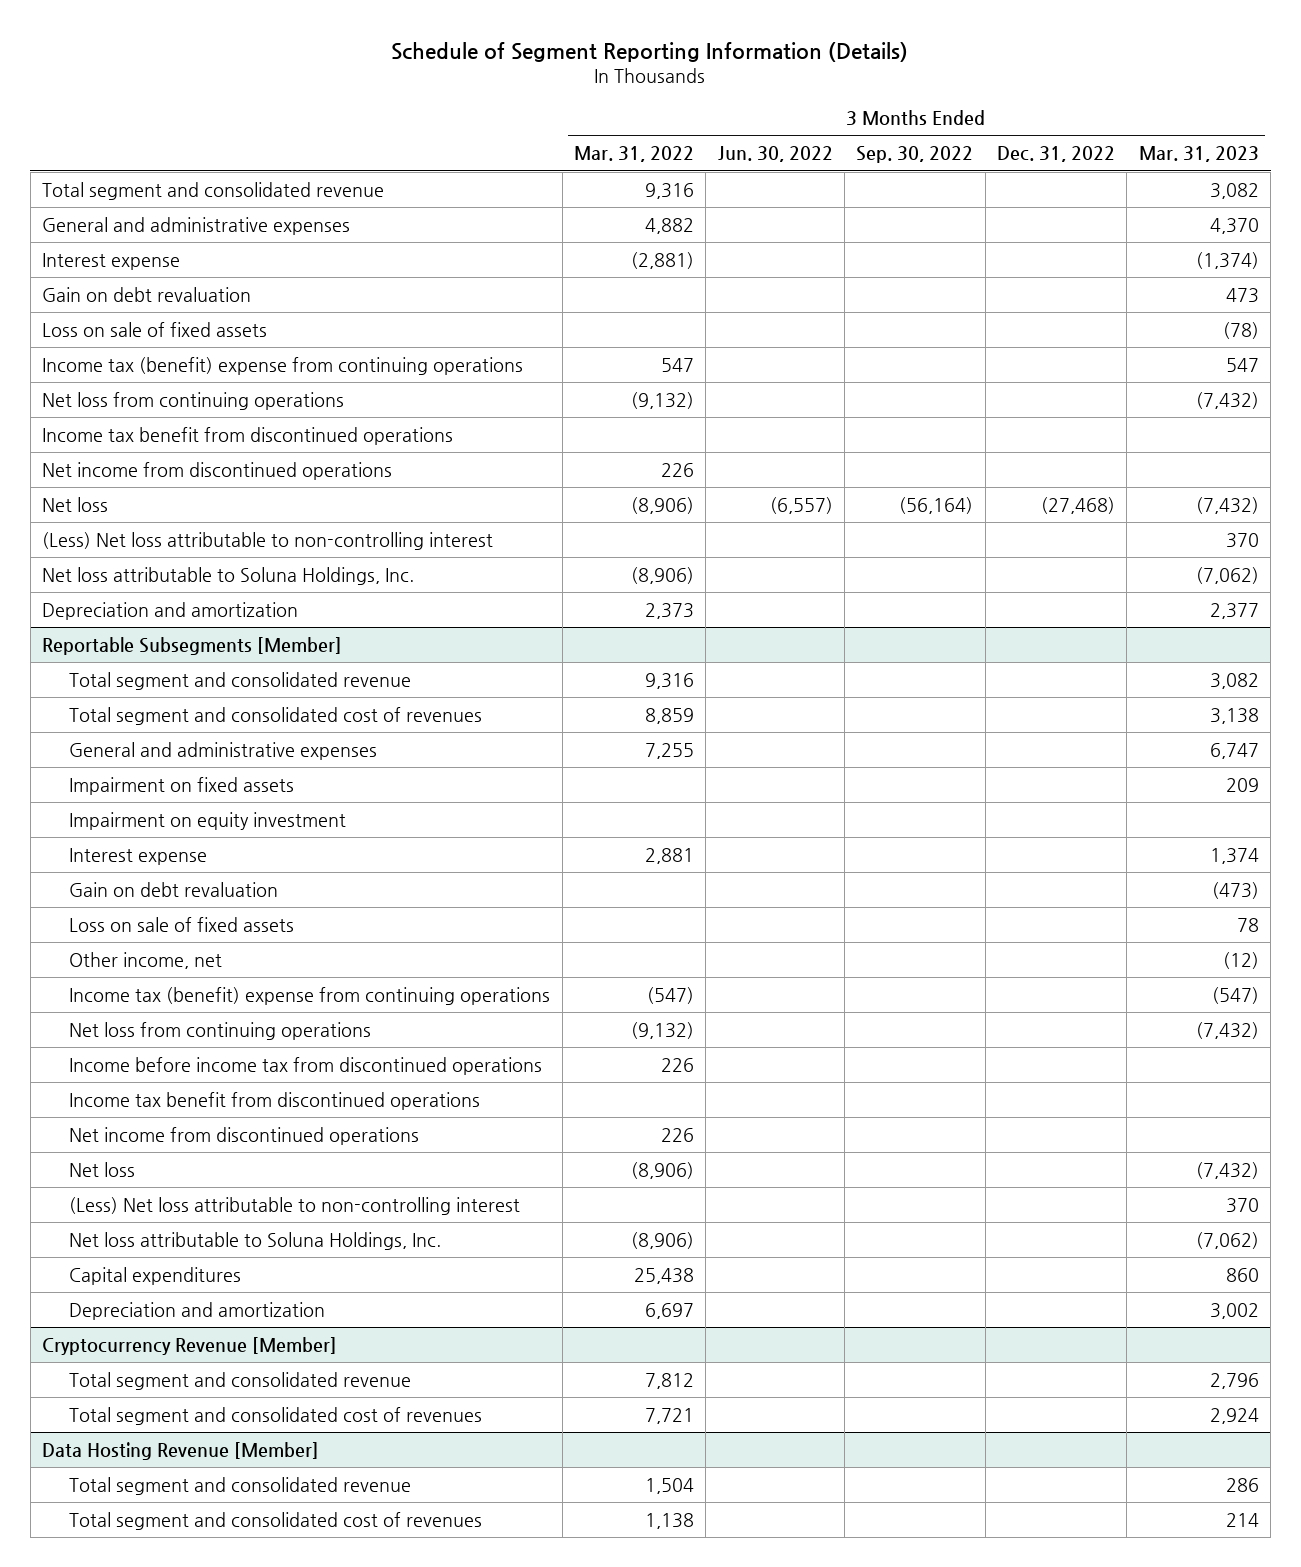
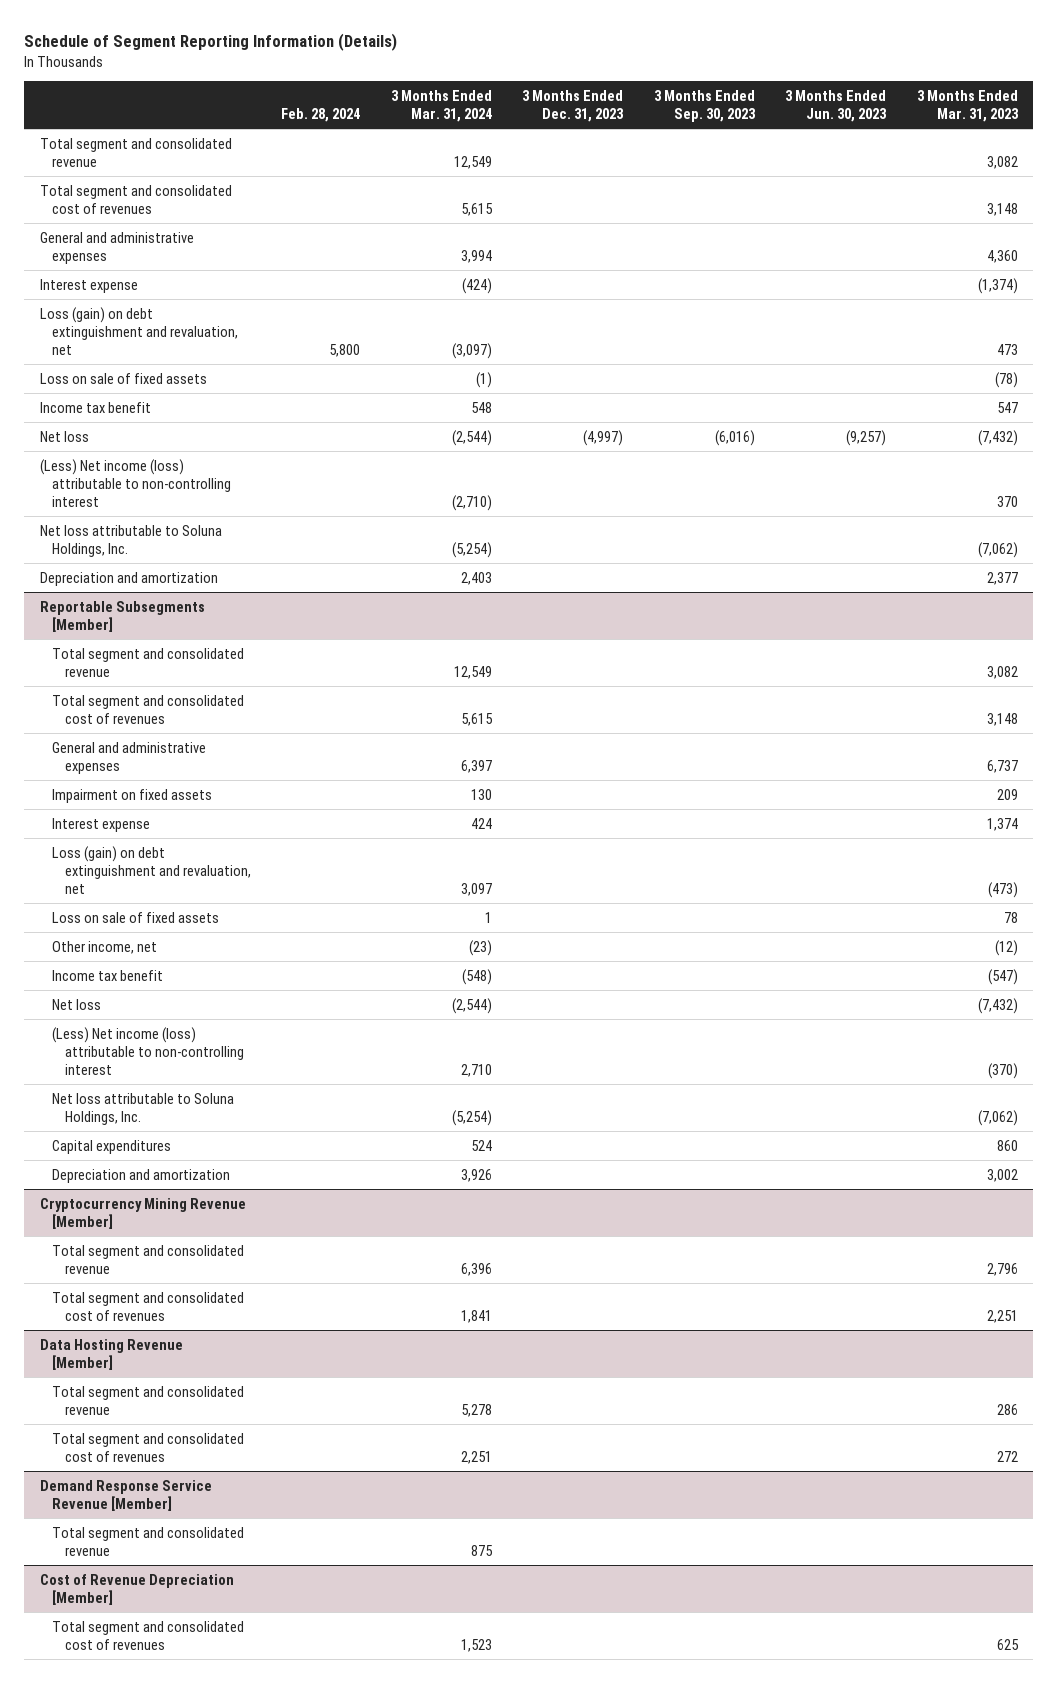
[574,146,695,163] Mar. 31, 2022 -> none
[717,146,833,163] Jun. 30, 2022 -> none
[856,146,974,164] Sep. 30, 2022 -> none
[997,146,1116,163] Dec. 31, 2022 -> none
none -> [281,107,361,122] Feb. 28, 2024
none -> [390,89,492,122] 3 Months Ended Mar. 31, 2024
none -> [522,89,625,122] 3 Months Ended Dec. 31, 2023
none -> [653,89,756,122] 3 Months Ended Sep. 30, 2023
none -> [785,89,888,122] 3 Months Ended Jun. 30, 2023
none -> [39,184,232,214] Total segment and consolidated cost of revenues
[1209,217,1259,234] 4,370 -> [986,249,1018,263] 4,360
[42,286,252,302] Gain on debt revaluation -> [39,306,239,356] Loss (gain) on debt extinguishment and revaluation, net
[42,391,345,410] Net loss from continuing operations -> none
[42,426,454,445] Income tax benefit from discontinued operations -> none
[42,461,393,480] Net income from discontinued operations -> none
[42,356,524,375] Income tax (benefit) expense from continuing operations -> [39,401,151,413] Income tax benefit
[42,531,494,550] (Less) Net loss attributable to non-controlling interest -> [39,458,232,508] (Less) Net income (loss) attributable to non-controlling interest
[1209,707,1259,724] 3,138 -> [986,712,1018,726] 3,148
[1209,742,1259,759] 6,747 -> [986,759,1018,773] 6,737
[69,811,347,830] Impairment on equity investment -> none
[69,881,279,897] Gain on debt revaluation -> [52,845,251,895] Loss (gain) on debt extinguishment and revaluation, net
[69,1021,372,1040] Net loss from continuing operations -> none
[69,1056,543,1075] Income before income tax from discontinued operations -> none
[69,1091,481,1110] Income tax benefit from discontinued operations -> none
[69,1126,420,1145] Net income from discontinued operations -> none
[69,986,551,1005] Income tax (benefit) expense from continuing operations -> [52,969,164,981] Income tax benefit
[69,1196,521,1215] (Less) Net loss attributable to non-controlling interest -> [52,1026,244,1076] (Less) Net income (loss) attributable to non-controlling interest
[1225,1197,1259,1213] 370 -> [987,1063,1018,1080] (370)
[42,1336,338,1355] Cryptocurrency Revenue [Member] -> [39,1197,246,1229] Cryptocurrency Mining Revenue [Member]
[1209,1407,1259,1424] 2,924 -> [986,1309,1018,1323] 2,251
[1225,1512,1259,1527] 214 -> [996,1450,1018,1462] 272
none -> [39,1479,212,1511] Demand Response Service Revenue [Member]
none -> [52,1526,245,1556] Total segment and consolidated revenue
none -> [39,1573,234,1605] Cost of Revenue Depreciation [Member]
none -> [52,1620,245,1650] Total segment and consolidated cost of revenues

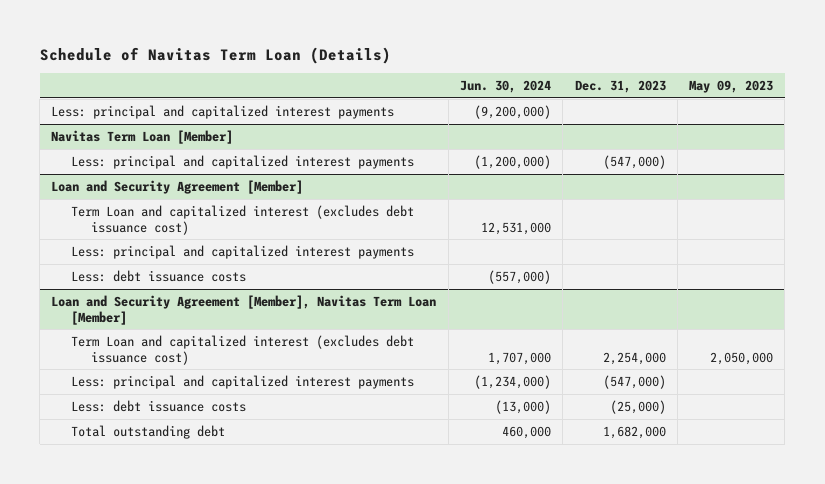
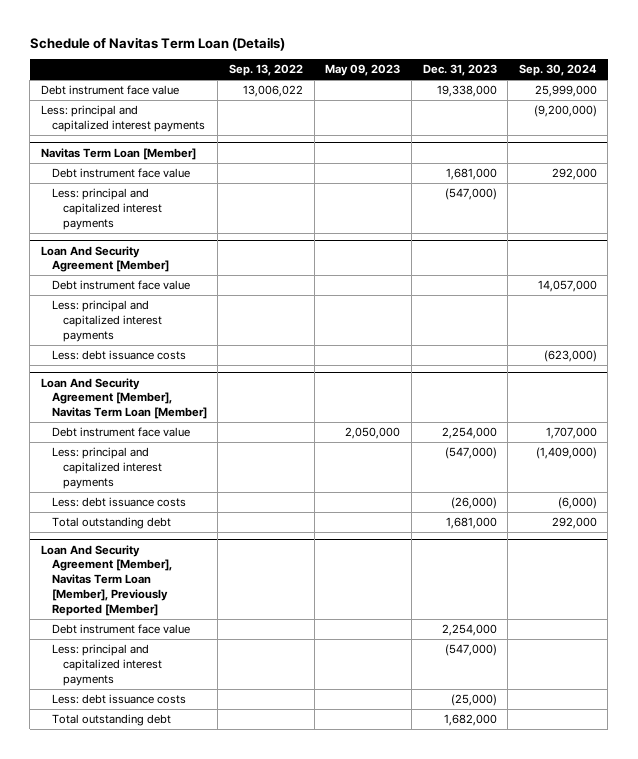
[460,80,552,94] Jun. 30, 2024 -> none
none -> [228,64,303,77] Sep. 13, 2022
none -> [518,64,597,77] Sep. 30, 2024
none -> [40,85,179,96] Debt instrument face value
none -> [51,168,190,179] Debt instrument face value
[51,179,304,194] Loan and Security Agreement [Member] -> [40,245,169,273] Loan And Security Agreement [Member]
[71,204,415,235] Term Loan and capitalized interest (excludes debt issuance cost) -> [51,280,190,291] Debt instrument face value
[51,294,437,325] Loan and Security Agreement [Member], Navitas Term Loan [Member] -> [40,377,207,420] Loan And Security Agreement [Member], Navitas Term Loan [Member]
[71,334,415,365] Term Loan and capitalized interest (excludes debt issuance cost) -> [51,427,190,438] Debt instrument face value
none -> [51,497,186,508] Less: debt issuance costs
none -> [51,517,171,530] Total outstanding debt
none -> [40,544,172,617] Loan And Security Agreement [Member], Navitas Term Loan [Member], Previously Reported [Member]
none -> [51,624,190,635] Debt instrument face value
none -> [51,644,162,686] Less: principal and capitalized interest payments

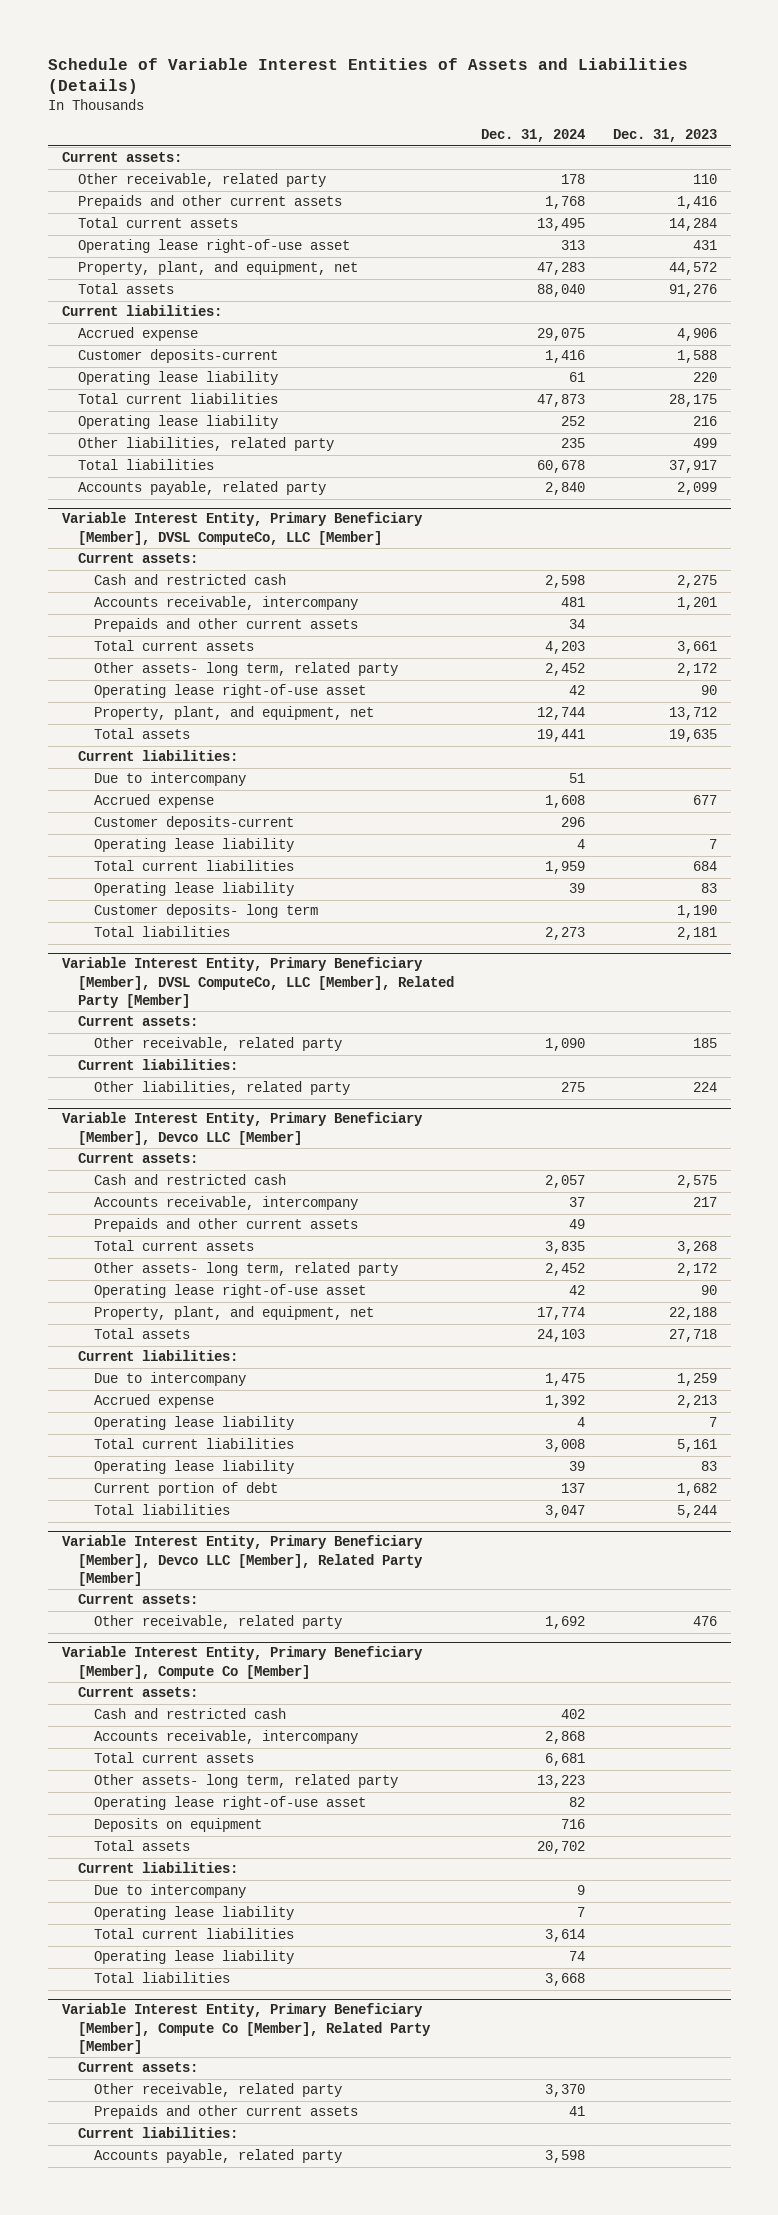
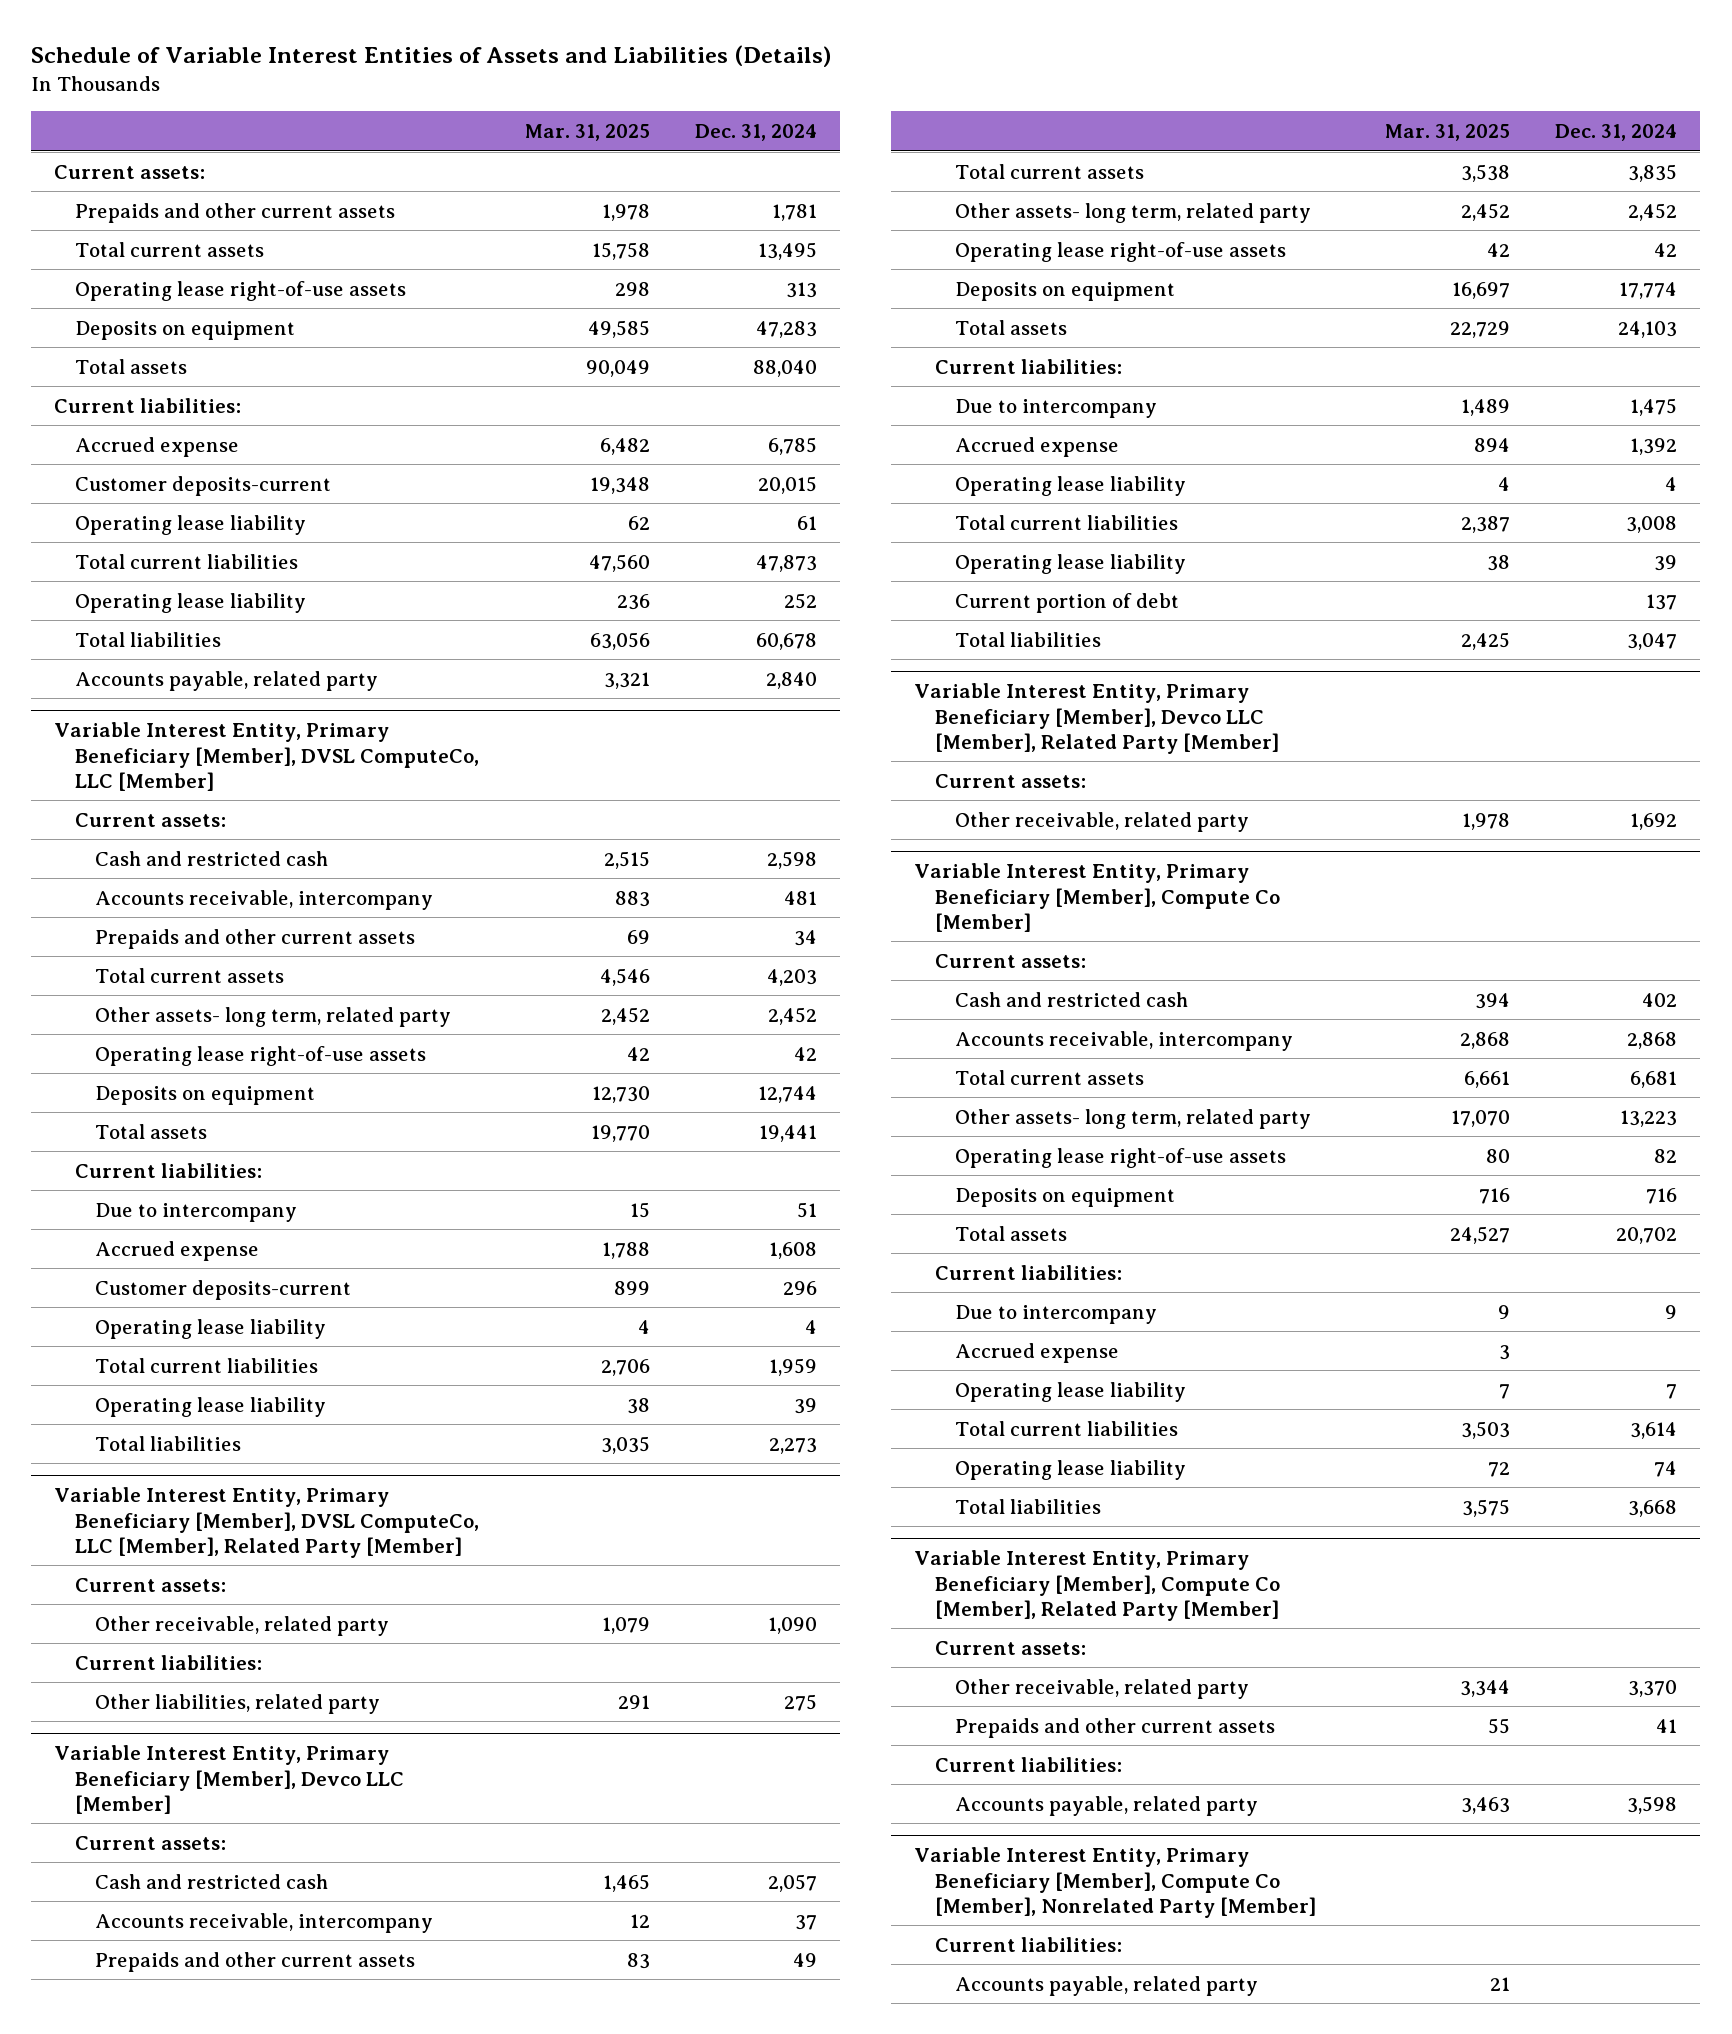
[612,129,717,143] Dec. 31, 2023 -> none
none -> [524,123,650,141] Mar. 31, 2025
[77,173,326,188] Other receivable, related party -> none
[545,196,586,210] 1,768 -> [772,203,818,221] 1,781
[77,239,350,254] Operating lease right-of-use asset -> [74,280,406,301] Operating lease right-of-use assets
[77,261,358,276] Property, plant, and equipment, net -> [74,320,295,340] Deposits on equipment
[537,328,586,342] 29,075 -> [768,436,818,455] 6,785
[545,350,586,364] 1,416 -> [758,475,818,494] 20,015
[77,437,334,452] Other liabilities, related party -> none
[93,684,366,699] Operating lease right-of-use asset -> [95,1045,427,1066] Operating lease right-of-use assets
[93,706,374,721] Property, plant, and equipment, net -> [95,1085,316,1105] Deposits on equipment
[93,904,318,919] Customer deposits- long term -> none
[93,1284,366,1299] Operating lease right-of-use asset -> [955,241,1287,262] Operating lease right-of-use assets
[93,1306,374,1321] Property, plant, and equipment, net -> [955,281,1176,301] Deposits on equipment
[93,1796,366,1811] Operating lease right-of-use asset -> [955,1147,1287,1168] Operating lease right-of-use assets
none -> [955,1342,1120,1363] Accrued expense
none -> [914,1847,1316,1918] Variable Interest Entity, Primary Beneficiary [Member], Compute Co [Member], Nonrelated Party [Member]
none -> [934,1936,1122,1952] Current liabilities:
none -> [955,1975,1259,1996] Accounts payable, related party

